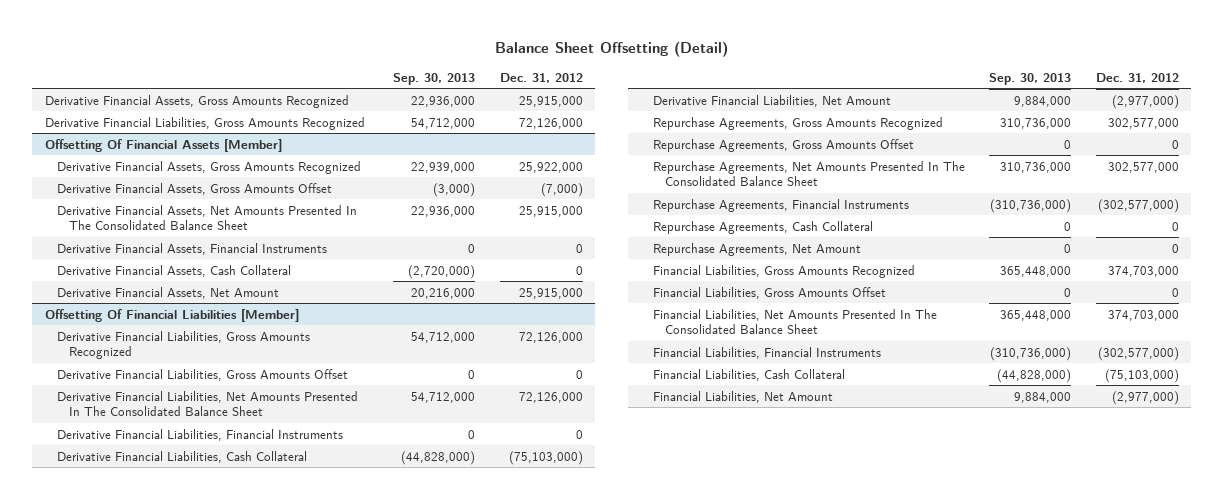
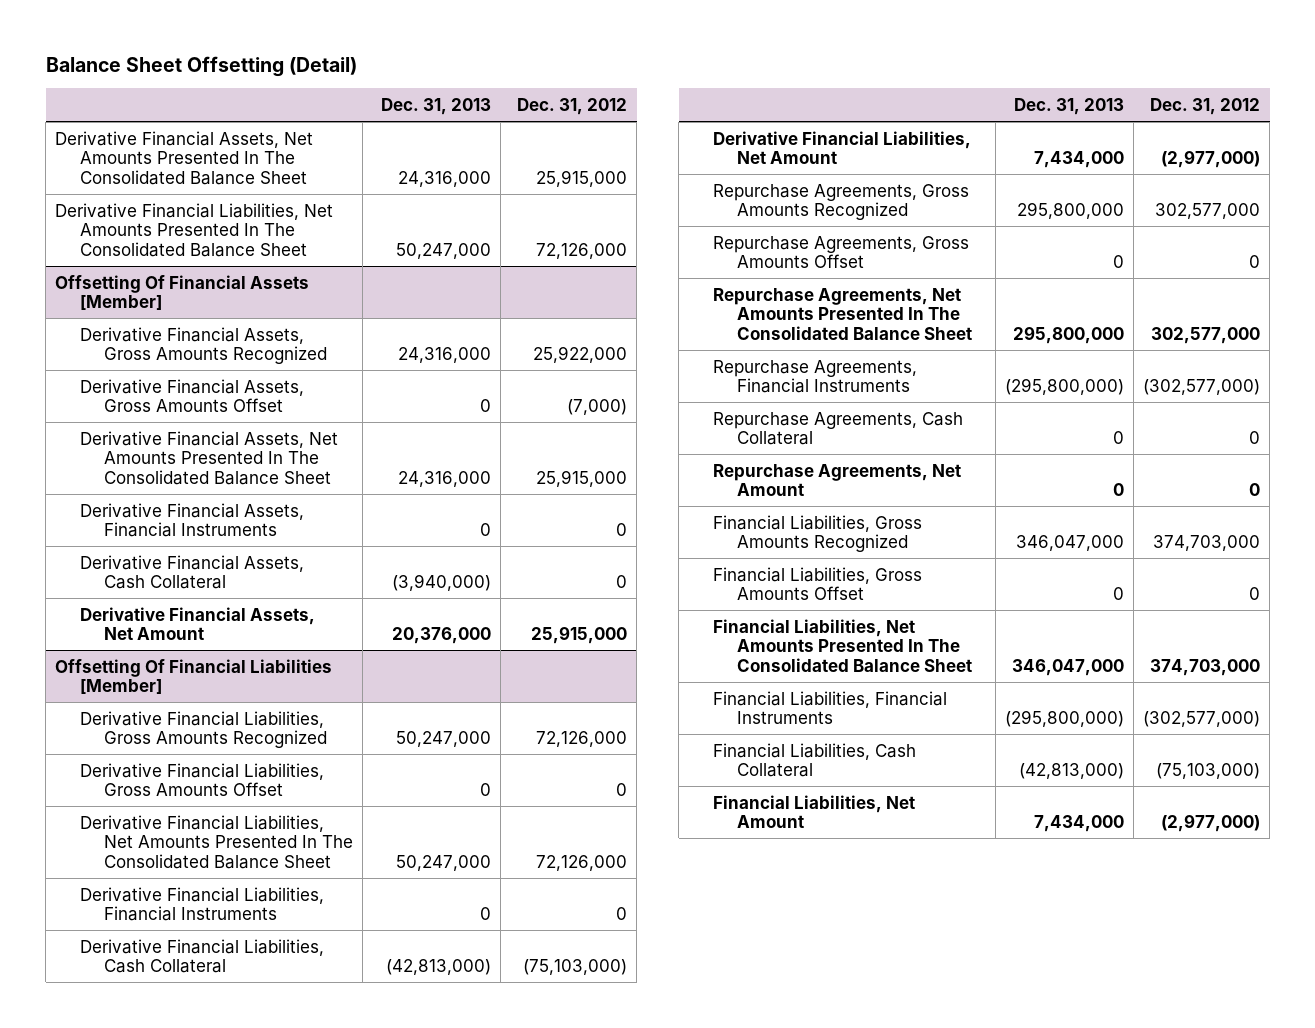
[393,72,476,85] Sep. 30, 2013 -> none
none -> [381,97,492,115] Dec. 31, 2013
[44,94,349,108] Derivative Financial Assets, Gross Amounts Recognized -> [55,130,314,185] Derivative Financial Assets, Net Amounts Presented In The Consolidated Balance Sheet
[44,116,365,130] Derivative Financial Liabilities, Gross Amounts Recognized -> [55,202,334,257] Derivative Financial Liabilities, Net Amounts Presented In The Consolidated Balance Sheet

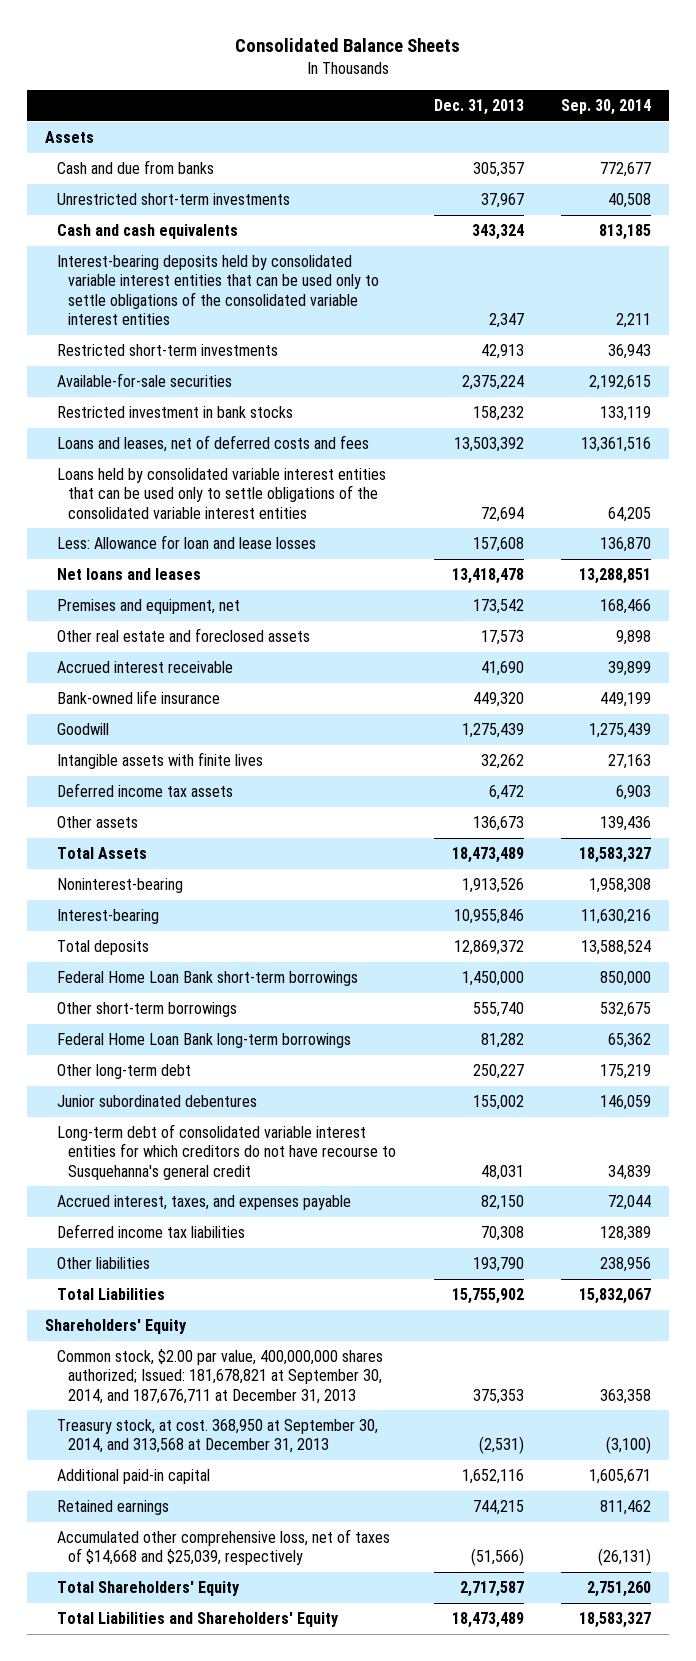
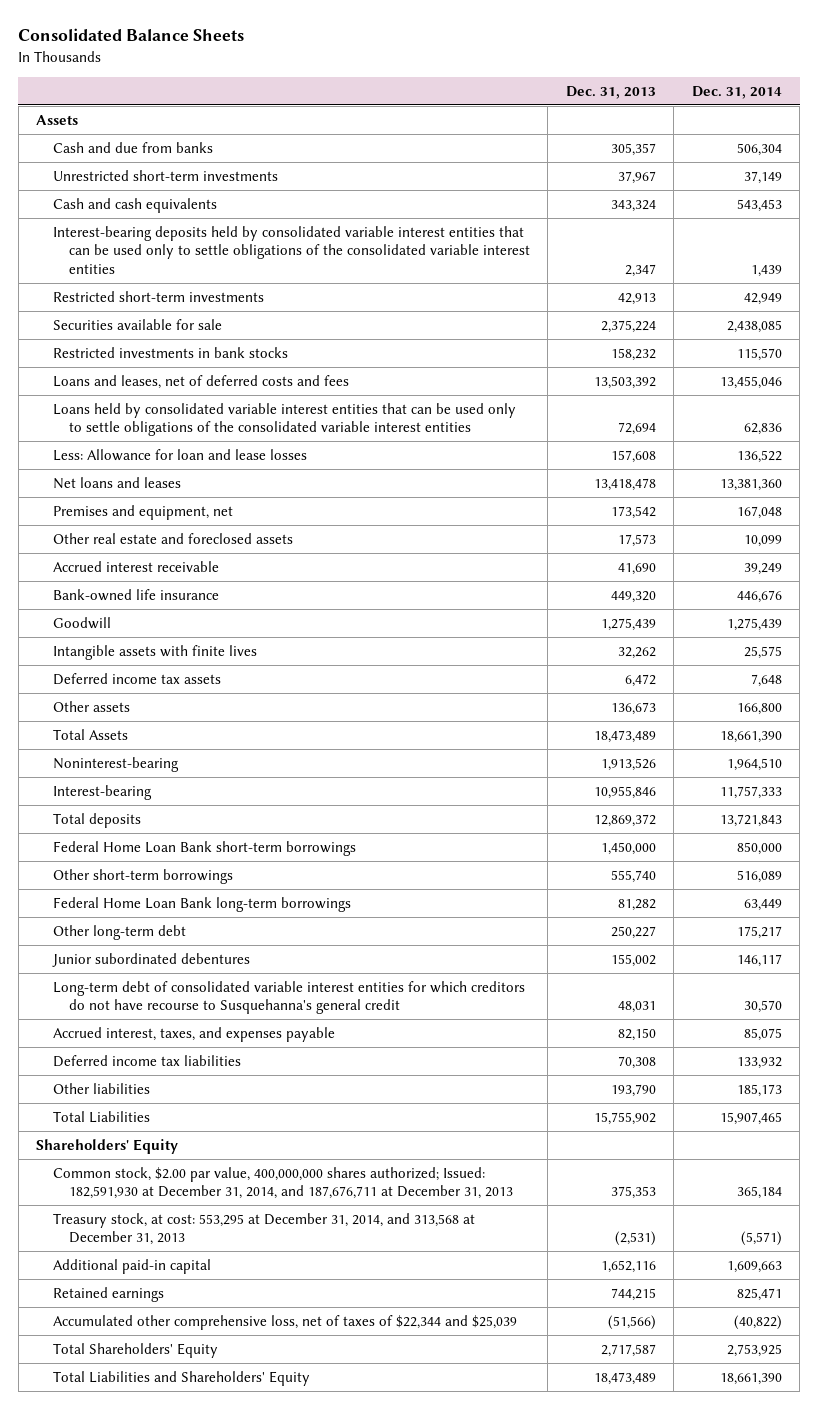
[560,98,651,115] Sep. 30, 2014 -> none
none -> [691,85,782,99] Dec. 31, 2014
[56,373,232,388] Available-for-sale securities -> [52,318,222,330] Securities available for sale
[56,406,293,419] Restricted investment in bank stocks -> [52,346,288,358] Restricted investments in bank stocks
[56,1349,383,1404] Common stock, $2.00 par value, 400,000,000 shares authorized; Issued: 181,678,821 at September 30, 2014, and 187,676,711 at December 31, 2013 -> [52,1166,513,1200] Common stock, $2.00 par value, 400,000,000 shares authorized; Issued: 182,591,930 at December 31, 2014, and 187,676,711 at December 31, 2013
[56,1419,378,1454] Treasury stock, at cost. 368,950 at September 30, 2014, and 313,568 at December 31, 2013 -> [52,1212,475,1246] Treasury stock, at cost: 553,295 at December 31, 2014, and 313,568 at December 31, 2013
[56,1529,390,1566] Accumulated other comprehensive loss, net of taxes of $14,668 and $25,039, respectively -> [52,1314,517,1330] Accumulated other comprehensive loss, net of taxes of $22,344 and $25,039

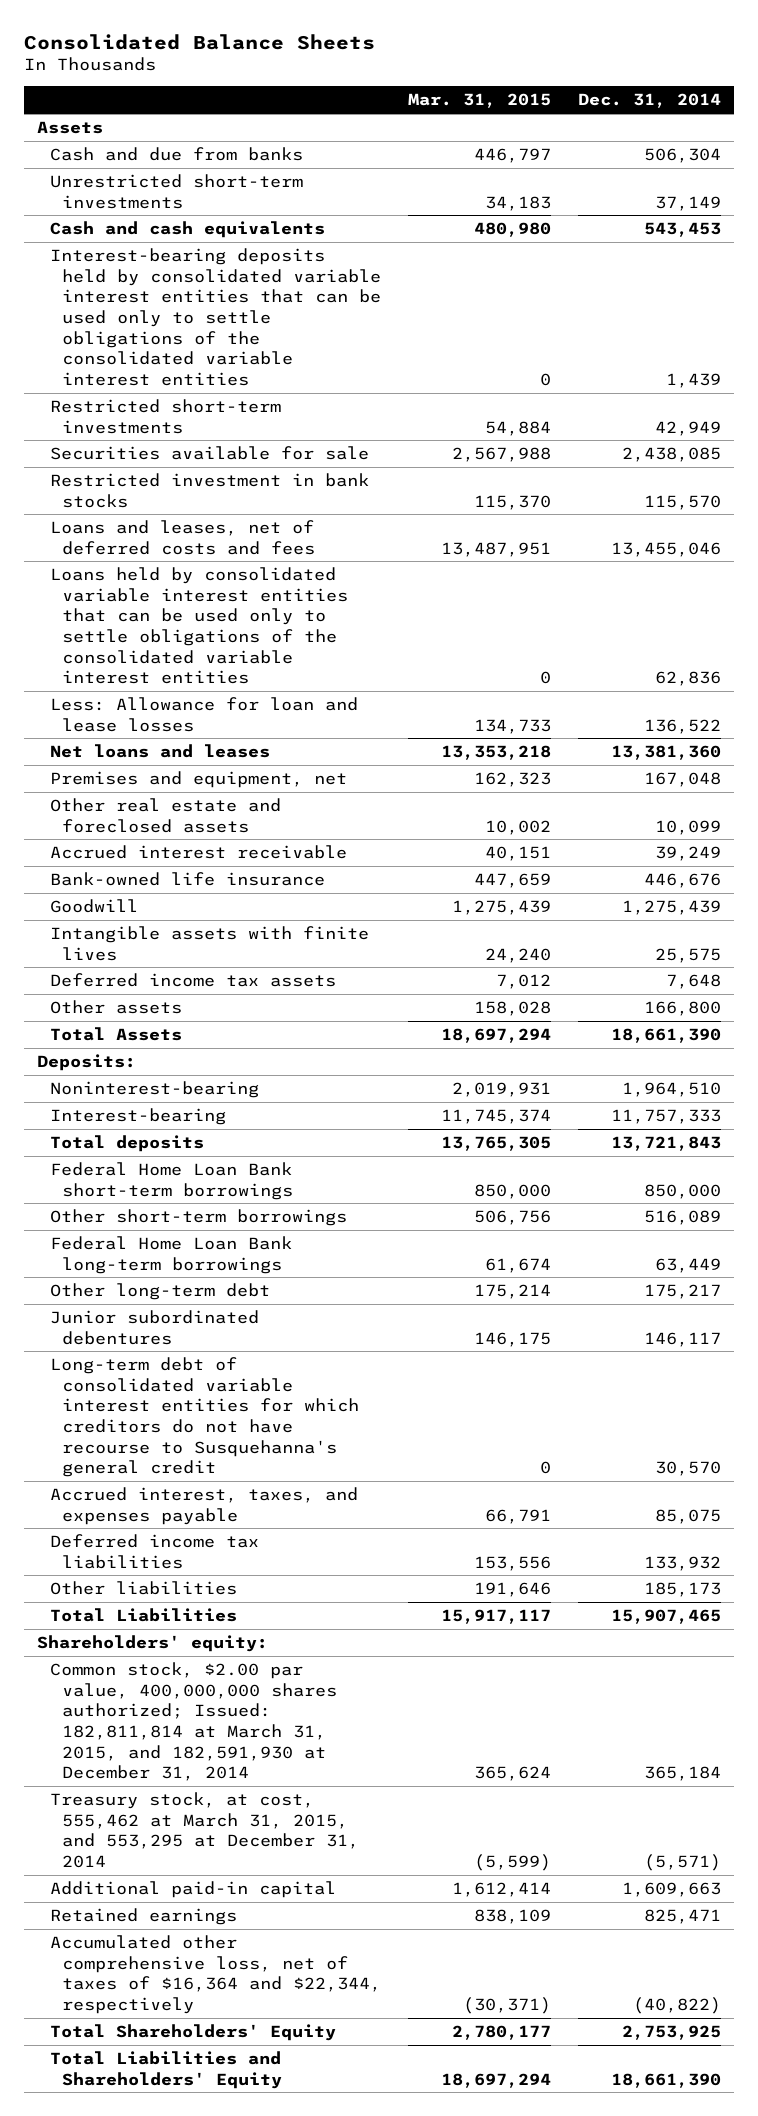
[565,85,656,99] Dec. 31, 2013 -> none
none -> [408,93,552,109] Mar. 31, 2015
[52,346,288,358] Restricted investments in bank stocks -> [49,472,369,508] Restricted investment in bank stocks
none -> [37,1053,137,1071] Deposits:
[36,1138,179,1154] Shareholders' Equity -> [37,1634,269,1652] Shareholders' equity:
[52,1166,513,1200] Common stock, $2.00 par value, 400,000,000 shares authorized; Issued: 182,591,930 at December 31, 2014, and 187,676,711 at December 31, 2013 -> [49,1661,338,1782] Common stock, $2.00 par value, 400,000,000 shares authorized; Issued: 182,811,814 at March 31, 2015, and 182,591,930 at December 31, 2014
[52,1212,475,1246] Treasury stock, at cost: 553,295 at December 31, 2014, and 313,568 at December 31, 2013 -> [49,1791,360,1869] Treasury stock, at cost, 555,462 at March 31, 2015, and 553,295 at December 31, 2014
[52,1314,517,1330] Accumulated other comprehensive loss, net of taxes of $22,344 and $25,039 -> [49,1934,382,2015] Accumulated other comprehensive loss, net of taxes of $16,364 and $22,344, respectively

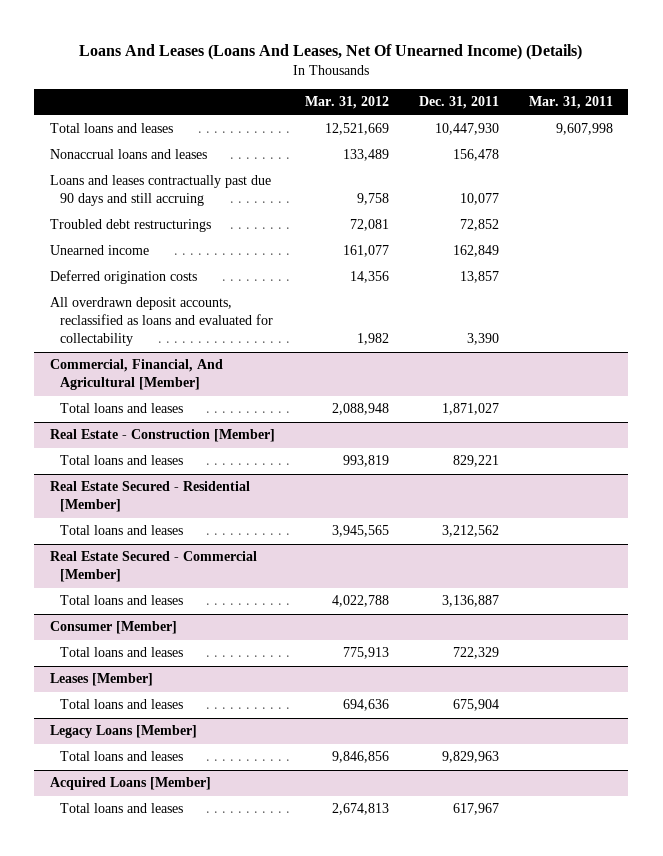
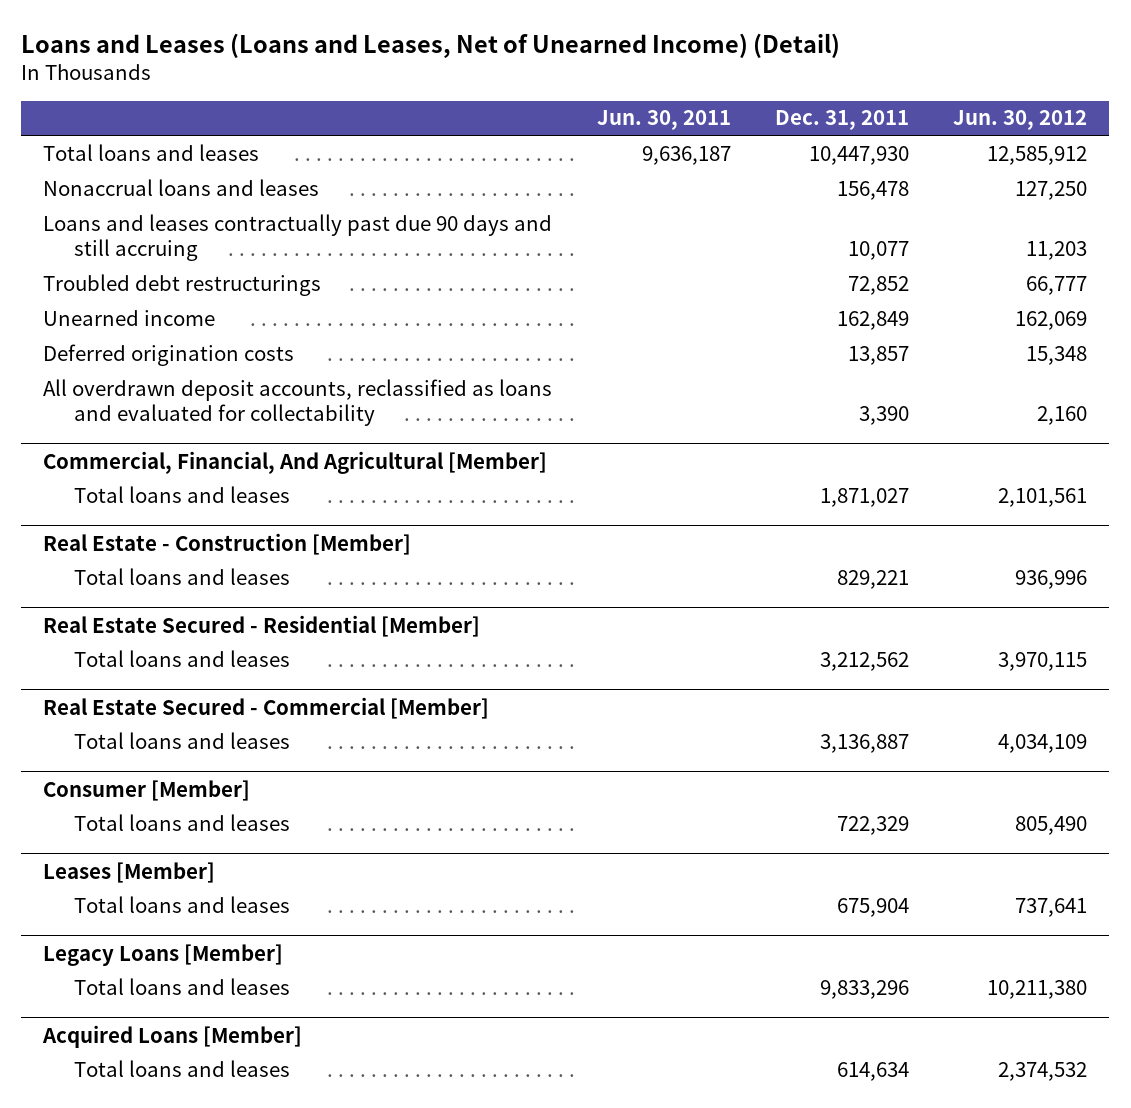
[79,44,583,61] Loans And Leases (Loans And Leases, Net Of Unearned Income) (Details) -> [21,32,841,58] Loans and Leases (Loans and Leases, Net of Unearned Income) (Detail)
[304,96,389,110] Mar. 31, 2012 -> none
[529,96,614,110] Mar. 31, 2011 -> none
none -> [596,110,731,131] Jun. 30, 2011
none -> [953,110,1088,131] Jun. 30, 2012
[441,751,499,764] 9,829,963 -> [819,979,909,999] 9,833,296
[452,803,499,816] 617,967 -> [836,1061,909,1081] 614,634

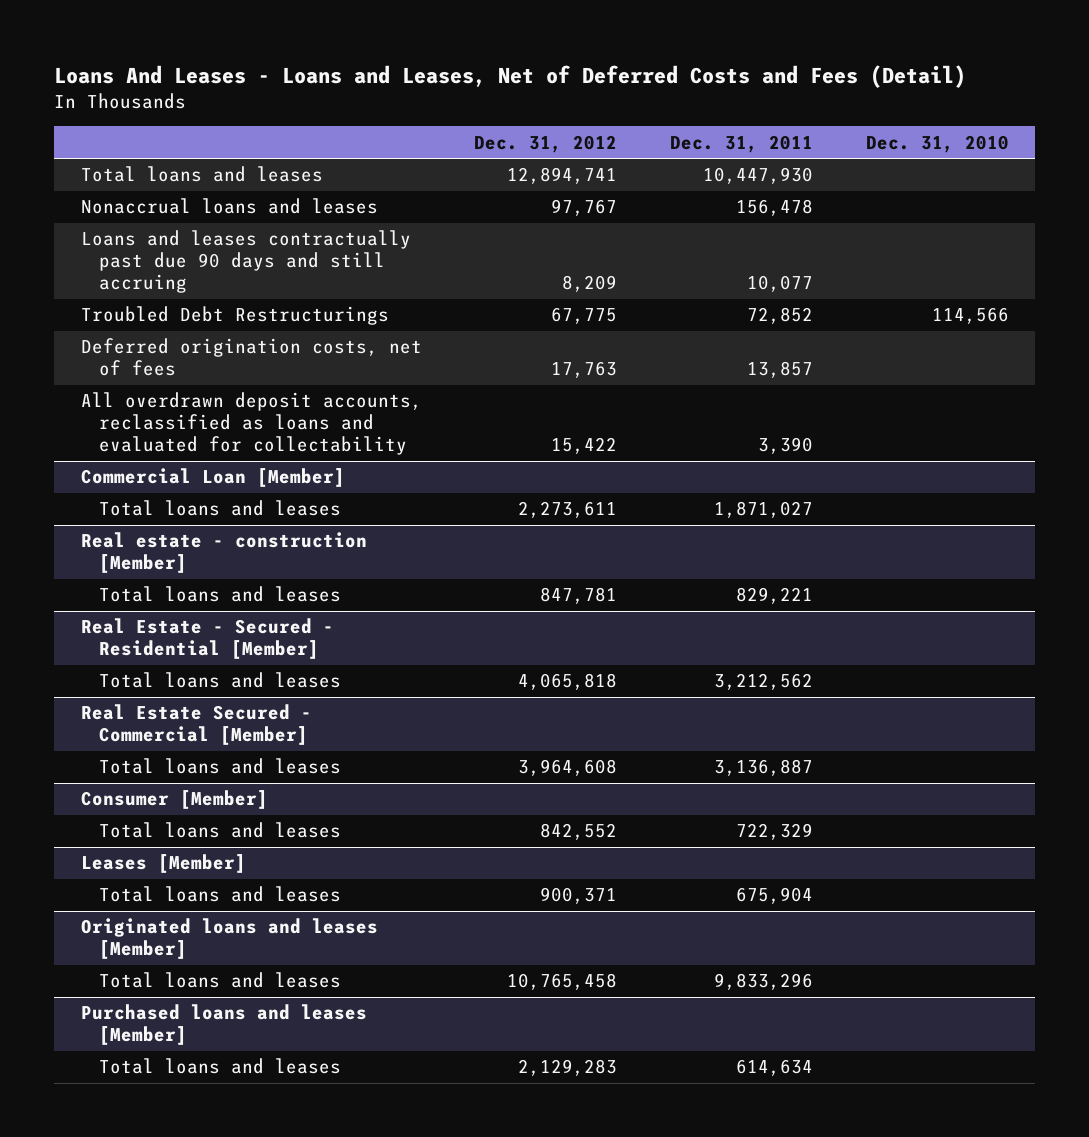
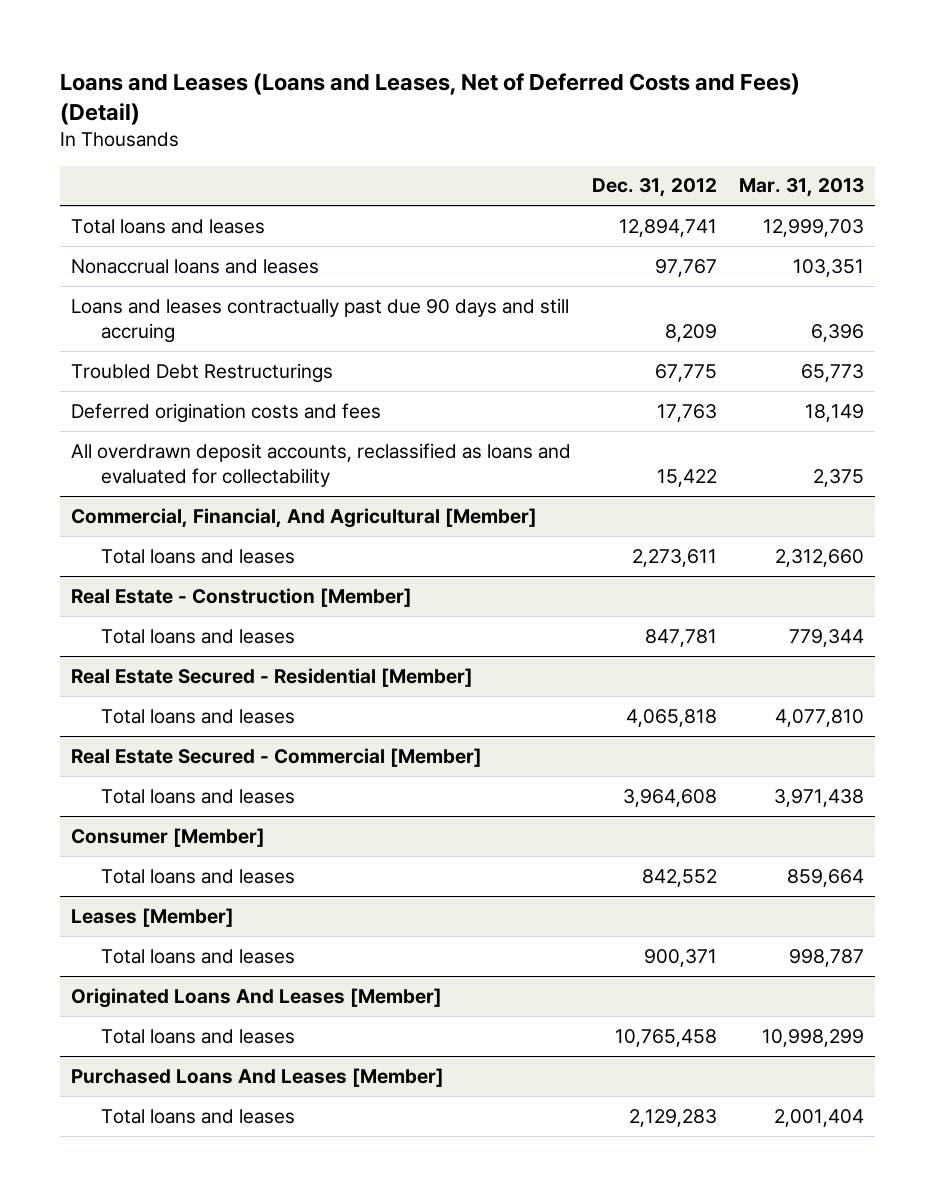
[54,64,967,88] Loans And Leases - Loans and Leases, Net of Deferred Costs and Fees (Detail) -> [59,72,800,125] Loans and Leases (Loans and Leases, Net of Deferred Costs and Fees) (Detail)
[670,134,814,153] Dec. 31, 2011 -> none
[865,134,1009,153] Dec. 31, 2010 -> none
none -> [739,178,865,198] Mar. 31, 2013
[80,338,422,377] Deferred origination costs, net of fees -> [70,402,381,423] Deferred origination costs and fees
[80,468,345,488] Commercial Loan [Member] -> none
none -> [70,507,537,528] Commercial, Financial, And Agricultural [Member]
[80,532,367,574] Real estate - construction [Member] -> [70,587,412,607] Real Estate - Construction [Member]
[80,618,334,660] Real Estate - Secured - Residential [Member] -> [70,667,473,687] Real Estate Secured - Residential [Member]
[80,918,378,960] Originated loans and leases [Member] -> [70,987,442,1008] Originated Loans And Leases [Member]
[80,1004,367,1046] Purchased loans and leases [Member] -> [70,1067,444,1087] Purchased Loans And Leases [Member]

